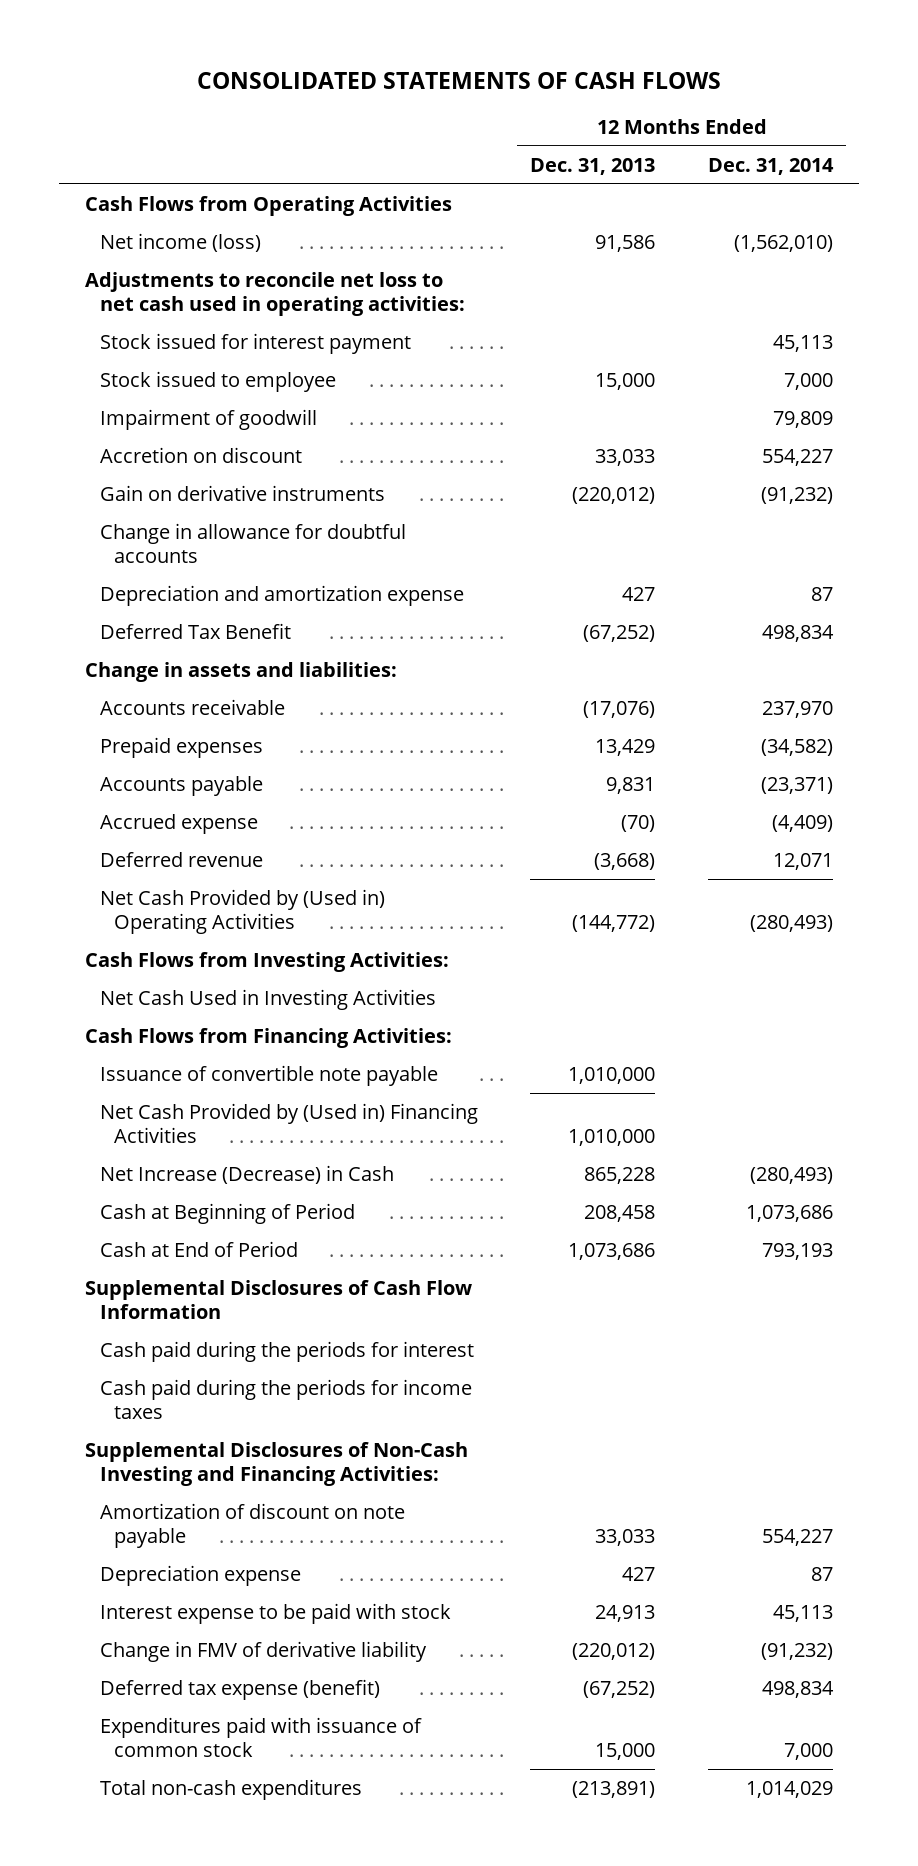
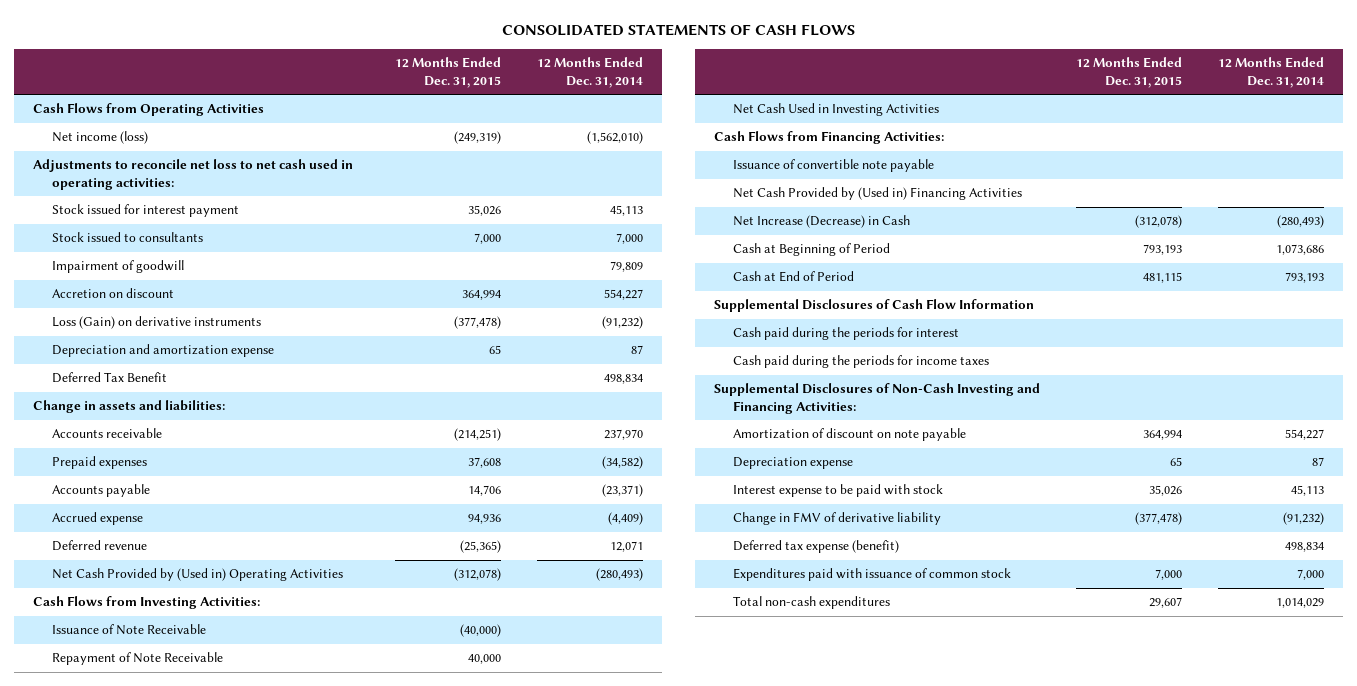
[530,157,656,175] Dec. 31, 2013 -> none
none -> [395,57,502,88] 12 Months Ended Dec. 31, 2015
[99,370,336,392] Stock issued to employee -> [52,232,204,243] Stock issued to consultants
[99,522,406,564] Change in allowance for doubtful accounts -> none
[99,484,385,501] Gain on derivative instruments -> [52,316,262,330] Loss (Gain) on derivative instruments
none -> [52,624,207,636] Issuance of Note Receivable
none -> [52,652,224,666] Repayment of Note Receivable

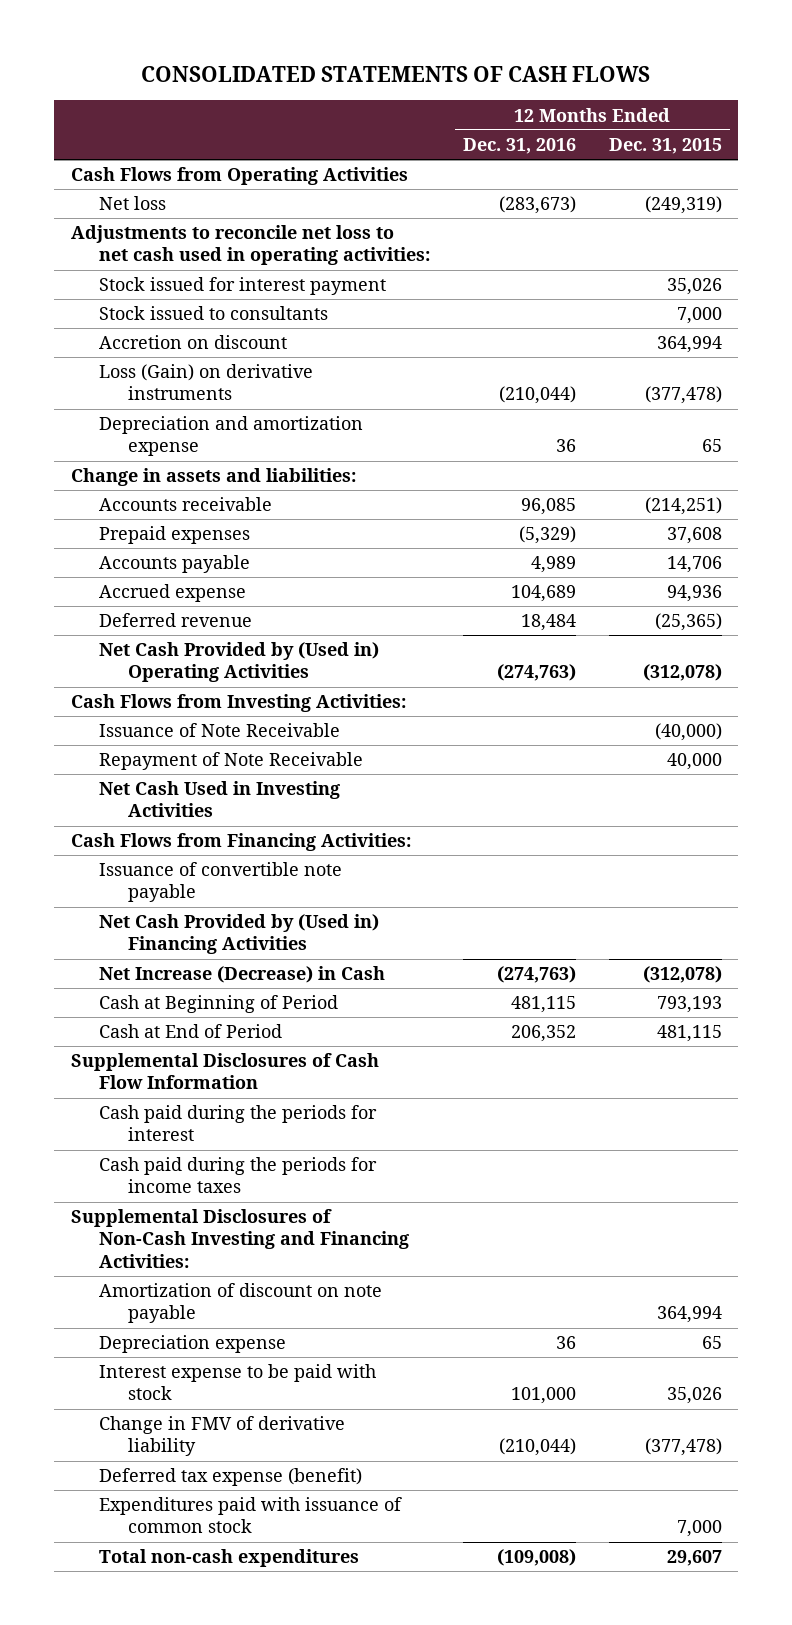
[537,57,644,88] 12 Months Ended Dec. 31, 2014 -> none
none -> [462,137,576,154] Dec. 31, 2016
[52,131,149,145] Net income (loss) -> [99,196,167,211] Net loss
[52,260,185,274] Impairment of goodwill -> none
[52,372,168,384] Deferred Tax Benefit -> none

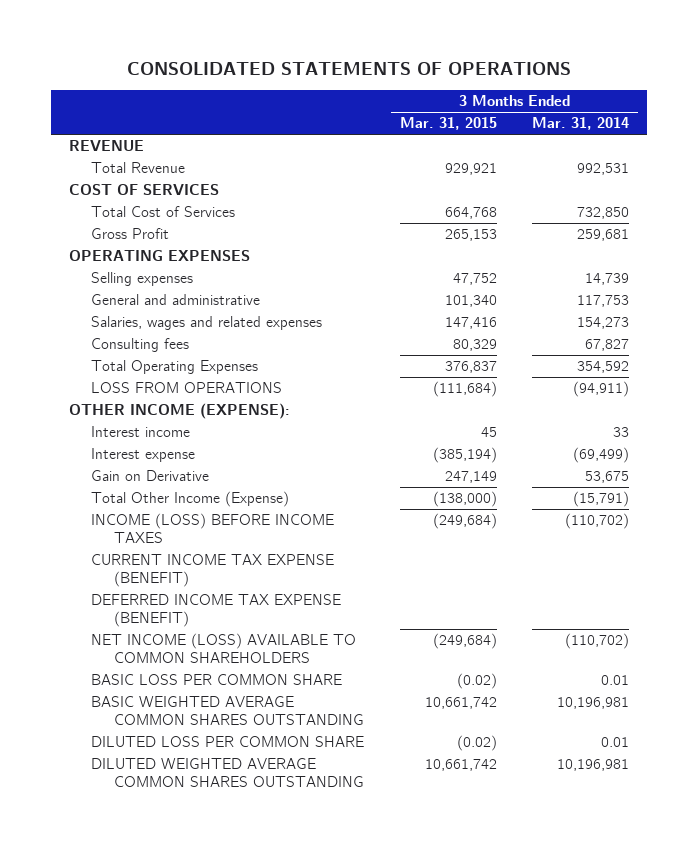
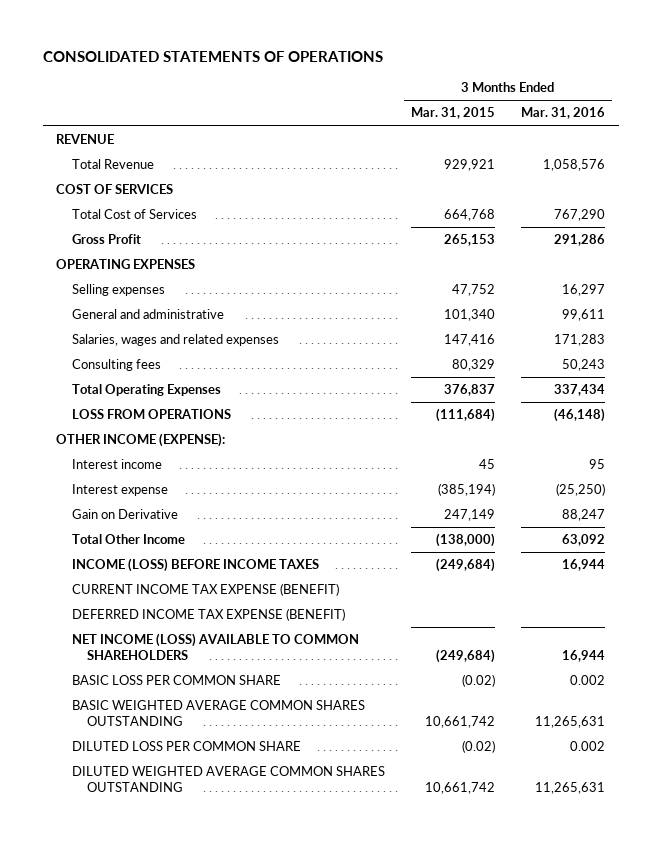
[532,117,630,131] Mar. 31, 2014 -> none
none -> [521,107,606,120] Mar. 31, 2016
[91,491,290,508] Total Other Income (Expense) -> [71,534,185,545] Total Other Income

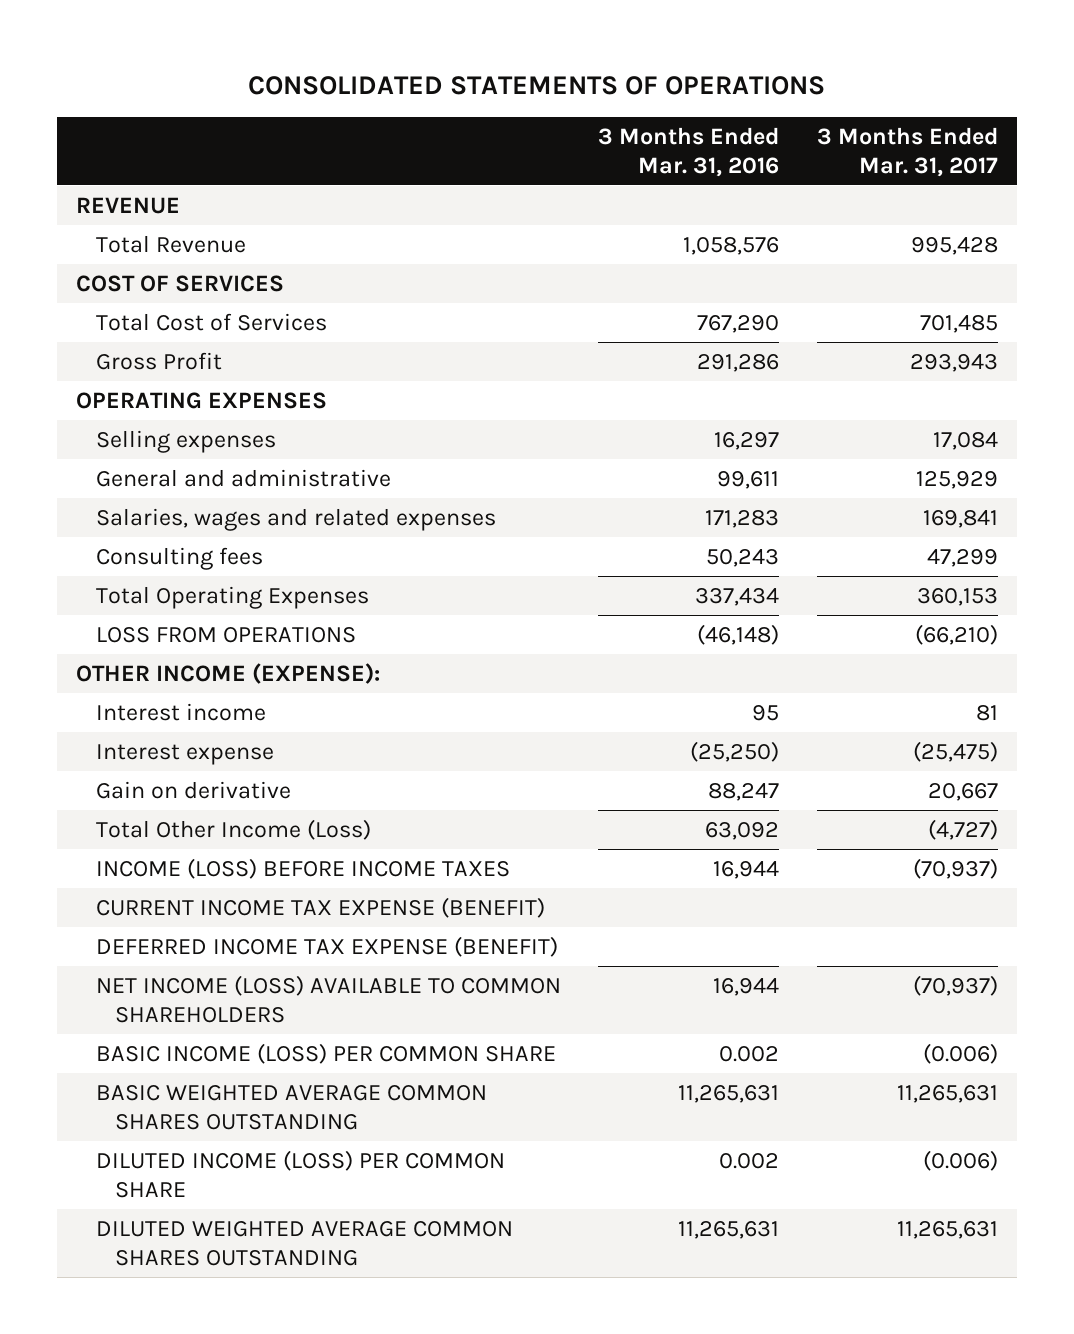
[411,107,496,120] Mar. 31, 2015 -> none
none -> [817,127,999,177] 3 Months Ended Mar. 31, 2017
[71,509,178,520] Gain on Derivative -> [95,780,291,799] Gain on derivative
[71,534,185,545] Total Other Income -> [95,818,371,840] Total Other Income (Loss)
[71,675,281,686] BASIC LOSS PER COMMON SHARE -> [95,1042,556,1064] BASIC INCOME (LOSS) PER COMMON SHARE
[71,741,301,752] DILUTED LOSS PER COMMON SHARE -> [95,1149,505,1198] DILUTED INCOME (LOSS) PER COMMON SHARE

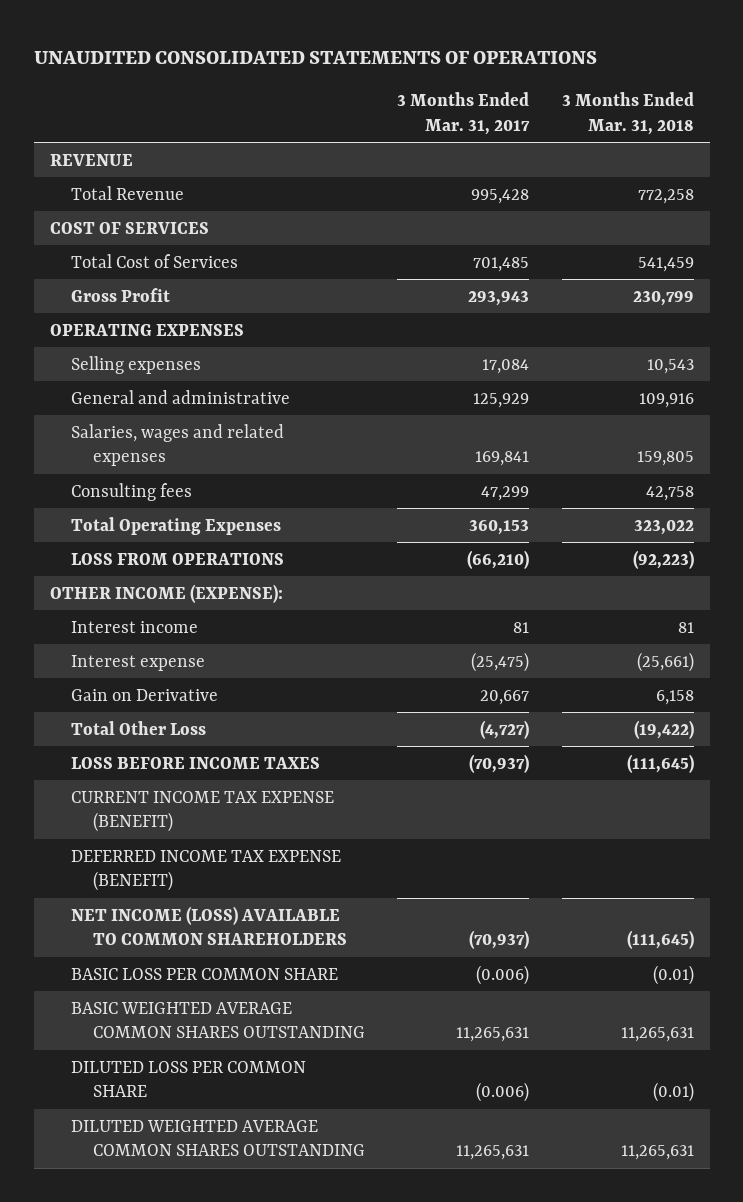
[248,75,826,95] CONSOLIDATED STATEMENTS OF OPERATIONS -> [33,51,597,65] UNAUDITED CONSOLIDATED STATEMENTS OF OPERATIONS
[598,127,780,177] 3 Months Ended Mar. 31, 2016 -> none
none -> [561,92,694,135] 3 Months Ended Mar. 31, 2018
[95,780,291,799] Gain on derivative -> [71,688,219,701] Gain on Derivative
[95,818,371,840] Total Other Income (Loss) -> [71,720,207,735] Total Other Loss
[95,857,510,879] INCOME (LOSS) BEFORE INCOME TAXES -> [71,756,321,769] LOSS BEFORE INCOME TAXES
[95,1042,556,1064] BASIC INCOME (LOSS) PER COMMON SHARE -> [71,967,339,980] BASIC LOSS PER COMMON SHARE
[95,1149,505,1198] DILUTED INCOME (LOSS) PER COMMON SHARE -> [71,1060,307,1098] DILUTED LOSS PER COMMON SHARE

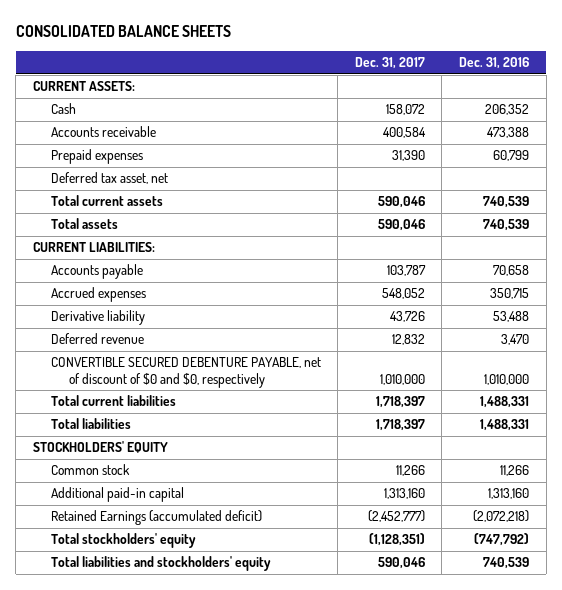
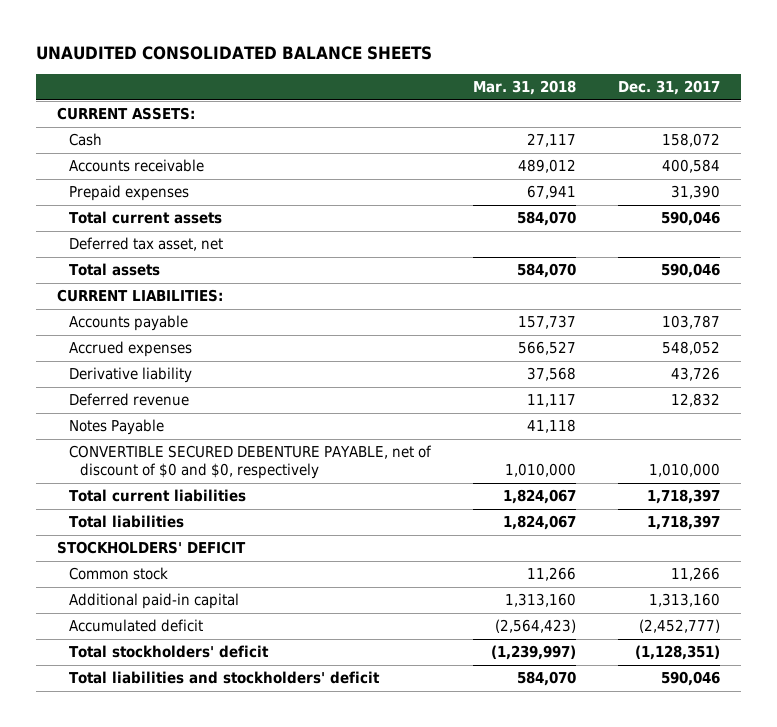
[15,24,231,37] CONSOLIDATED BALANCE SHEETS -> [36,46,433,61] UNAUDITED CONSOLIDATED BALANCE SHEETS
[458,57,529,70] Dec. 31, 2016 -> none
none -> [472,80,576,96] Mar. 31, 2018
[50,172,168,185] Deferred tax asset, net -> [68,237,223,252] Deferred tax asset, net
none -> [68,419,164,436] Notes Payable
[32,441,168,454] STOCKHOLDERS' EQUITY -> [57,541,247,555] STOCKHOLDERS' DEFICIT
[50,510,262,526] Retained Earnings (accumulated deficit) -> [68,619,203,633] Accumulated deficit
[50,533,196,549] Total stockholders' equity -> [68,645,269,659] Total stockholders' deficit
[50,556,271,572] Total liabilities and stockholders' equity -> [68,671,380,685] Total liabilities and stockholders' deficit

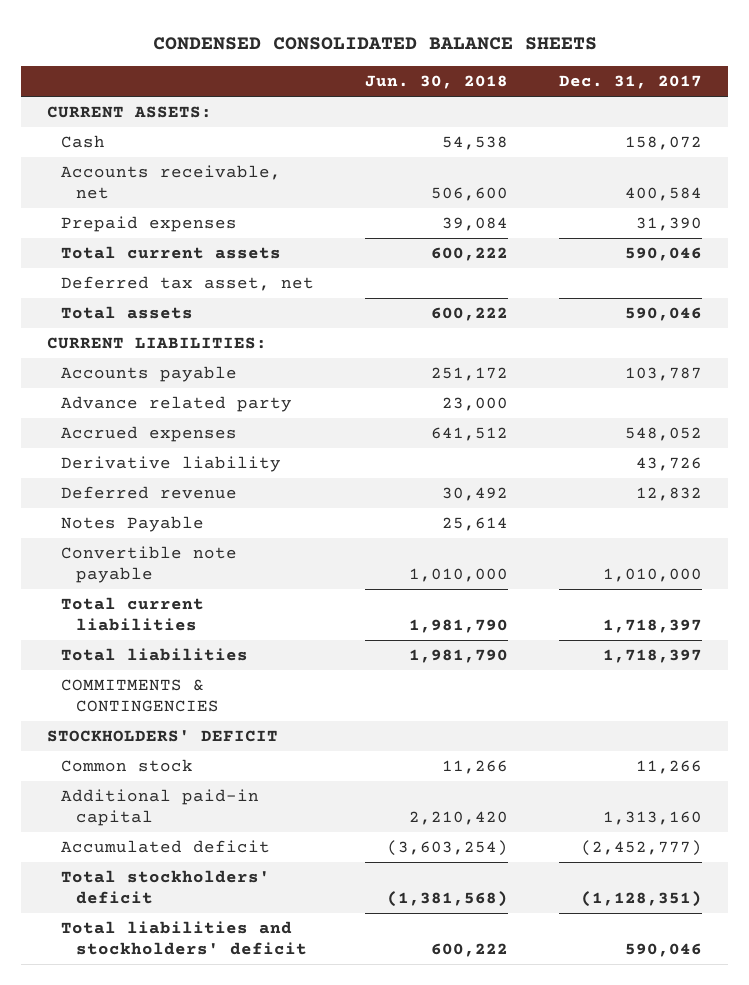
[36,46,433,61] UNAUDITED CONSOLIDATED BALANCE SHEETS -> [152,36,597,50] CONDENSED CONSOLIDATED BALANCE SHEETS
[472,80,576,96] Mar. 31, 2018 -> none
none -> [365,75,509,90] Jun. 30, 2018
[68,159,204,173] Accounts receivable -> [61,164,282,200] Accounts receivable, net
none -> [61,395,293,412] Advance related party
[68,445,432,480] CONVERTIBLE SECURED DEBENTURE PAYABLE, net of discount of $0 and $0, respectively -> [61,545,238,584] Convertible note payable
none -> [61,678,219,713] COMMITMENTS & CONTINGENCIES

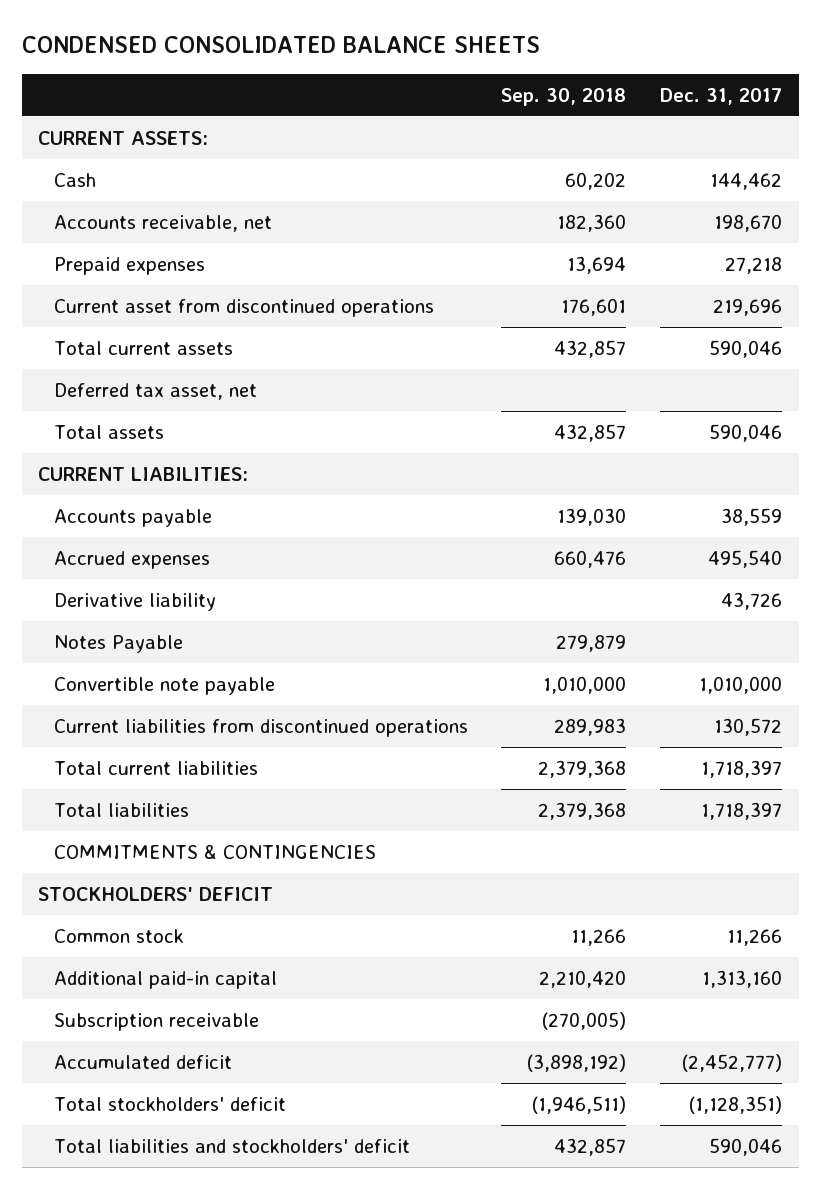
[365,75,509,90] Jun. 30, 2018 -> none
none -> [501,87,627,106] Sep. 30, 2018
[625,135,703,150] 158,072 -> [709,172,782,190] 144,462
[625,187,703,202] 400,584 -> [713,213,782,232] 198,670
[636,216,703,231] 31,390 -> [724,256,782,274] 27,218
none -> [53,298,434,317] Current asset from discontinued operations
[61,395,293,412] Advance related party -> none
[625,366,703,381] 103,787 -> [720,507,782,526] 38,559
[625,426,703,441] 548,052 -> [707,549,782,568] 495,540
[61,485,238,499] Deferred revenue -> none
none -> [53,718,468,737] Current liabilities from discontinued operations
none -> [53,1012,259,1031] Subscription receivable

